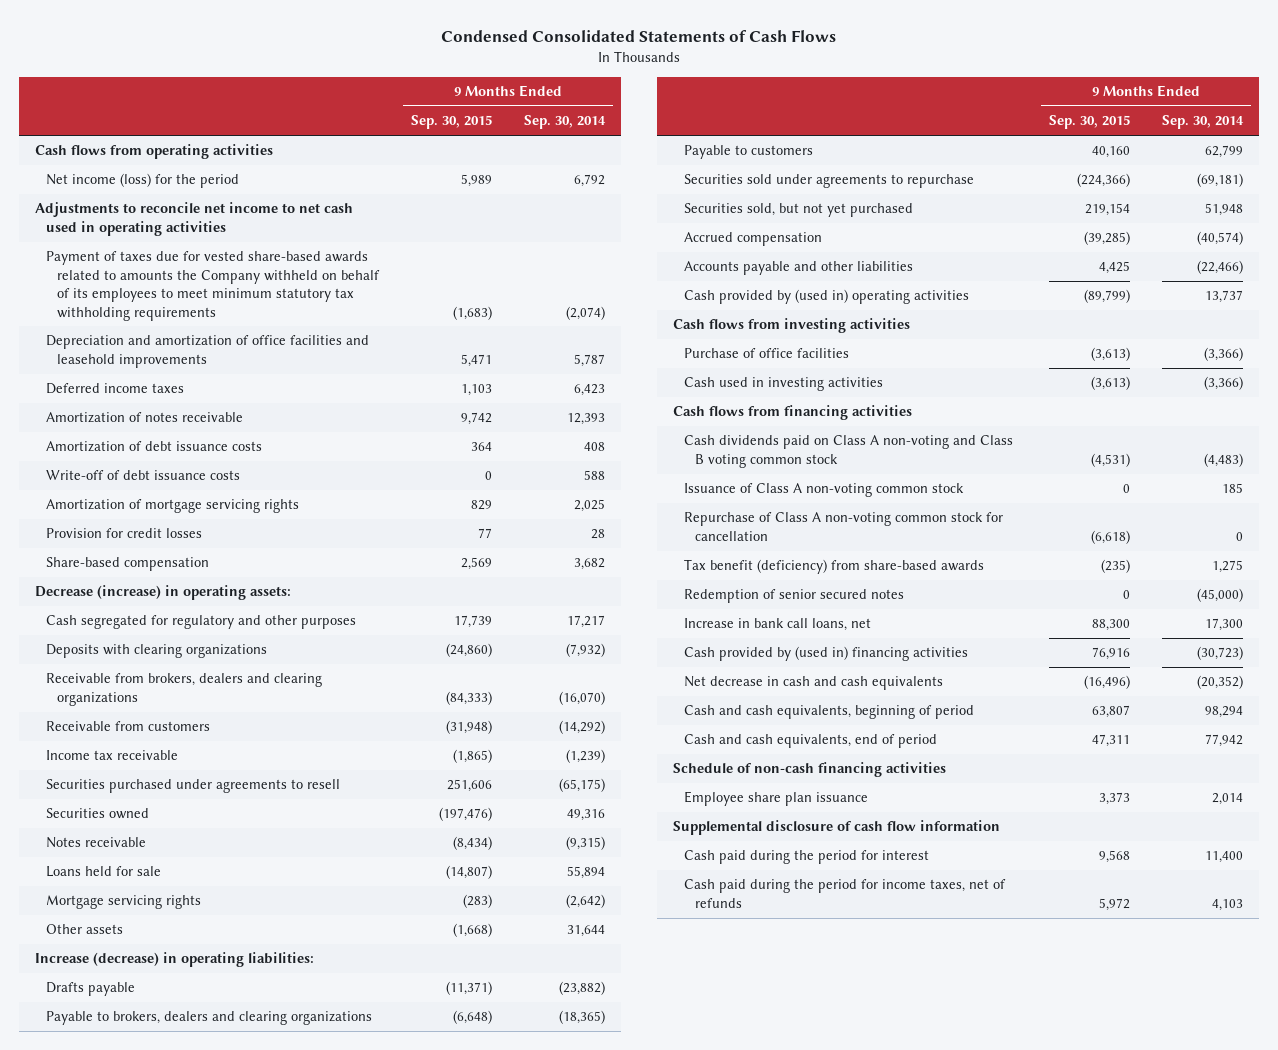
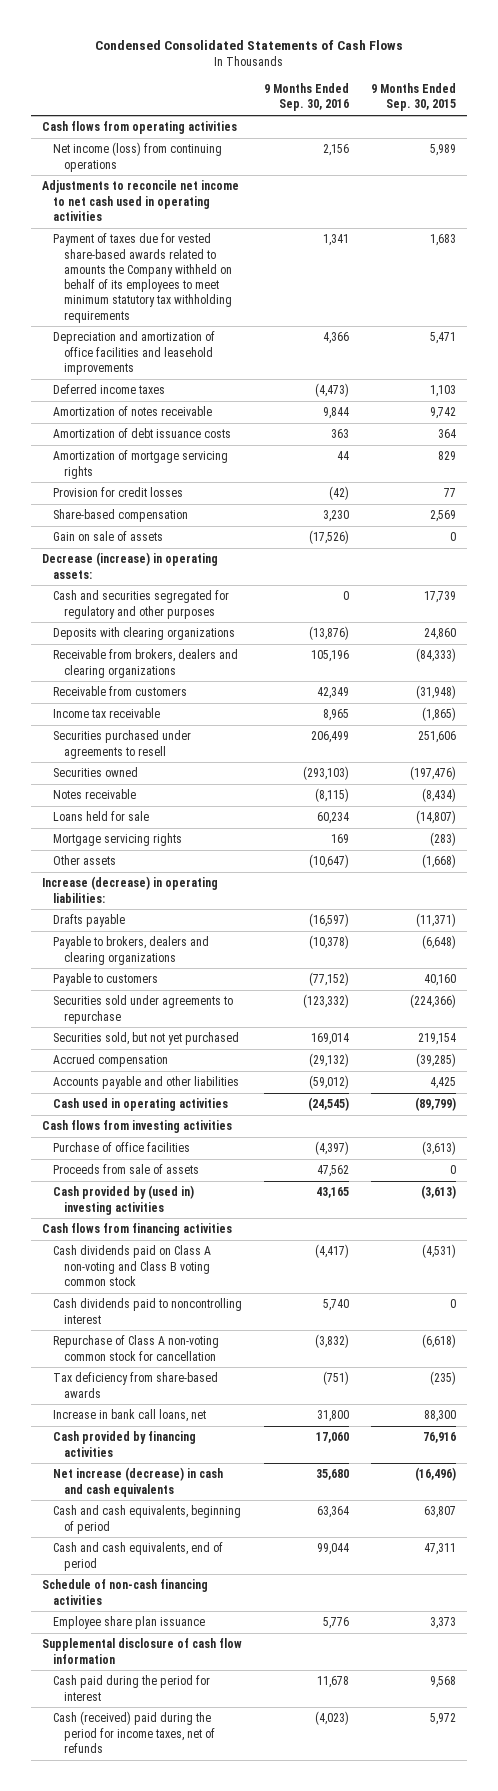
[523,115,606,130] Sep. 30, 2014 -> none
none -> [263,82,349,112] 9 Months Ended Sep. 30, 2016
[46,173,240,189] Net income (loss) for the period -> [53,142,223,172] Net income (loss) from continuing operations
[453,305,493,320] (1,683) -> [429,234,456,247] 1,683
[46,470,241,481] Write-off of debt issuance costs -> none
none -> [53,531,164,542] Gain on sale of assets
[46,615,357,630] Cash segregated for regulatory and other purposes -> [53,590,230,619] Cash and securities segregated for regulatory and other purposes
[446,643,493,658] (24,860) -> [423,628,456,641] 24,860
[684,289,970,305] Cash provided by (used in) operating activities -> [53,1098,229,1112] Cash used in operating activities
none -> [53,1164,200,1175] Proceeds from sale of assets
[684,377,884,392] Cash used in investing activities -> [53,1185,195,1215] Cash provided by (used in) investing activities
[684,483,965,498] Issuance of Class A non-voting common stock -> none
none -> [53,1298,243,1324] Cash dividends paid to noncontrolling interest
[684,589,905,604] Redemption of senior secured notes -> none
[684,559,985,575] Tax benefit (deficiency) from share-based awards -> [53,1372,219,1398] Tax deficiency from share-based awards
[684,646,969,662] Cash provided by (used in) financing activities -> [53,1431,197,1457] Cash provided by financing activities
[684,676,944,691] Net decrease in cash and cash equivalents -> [53,1467,224,1497] Net increase (decrease) in cash and cash equivalents
[684,879,1007,908] Cash paid during the period for income taxes, net of refunds -> [53,1711,215,1753] Cash (received) paid during the period for income taxes, net of refunds

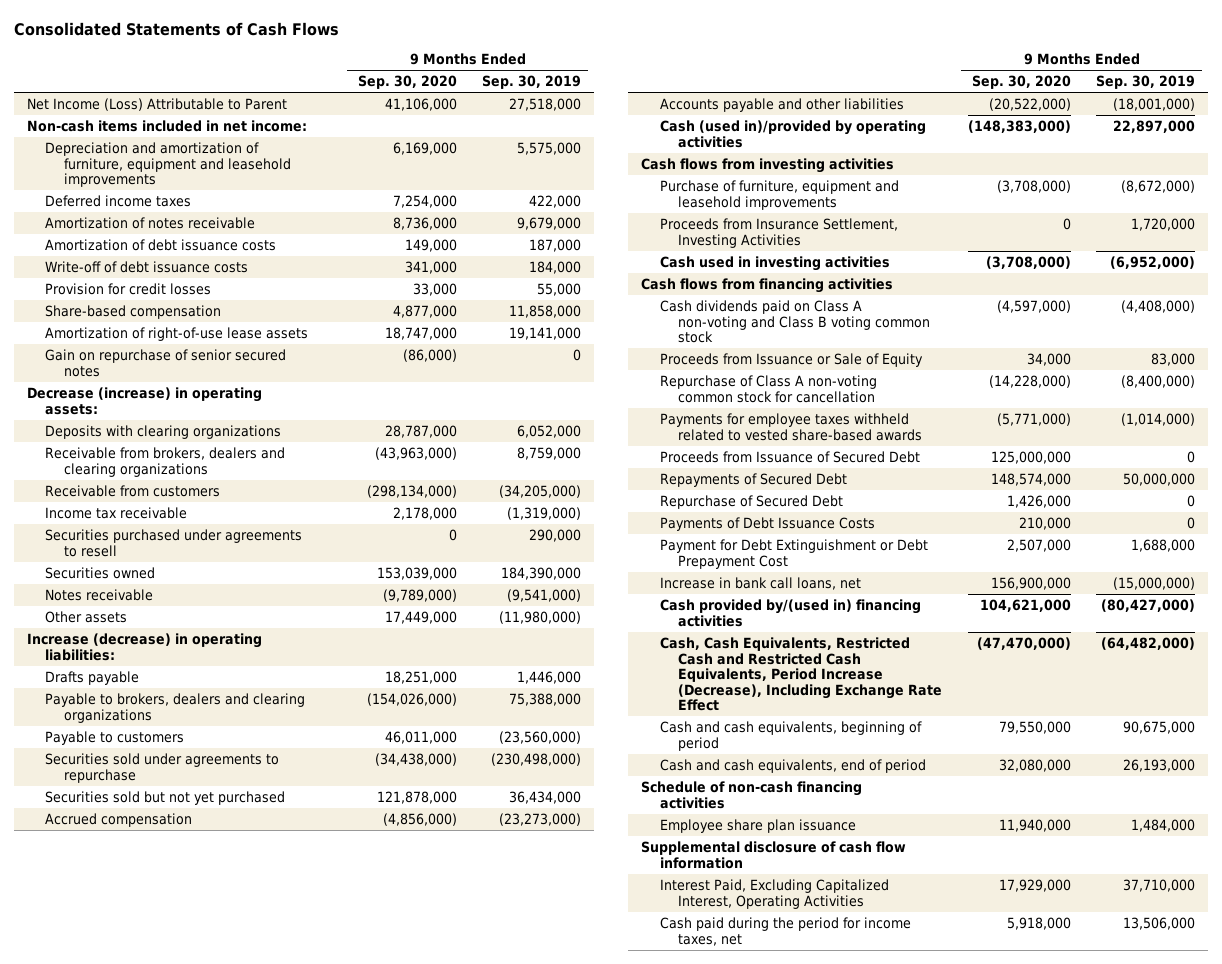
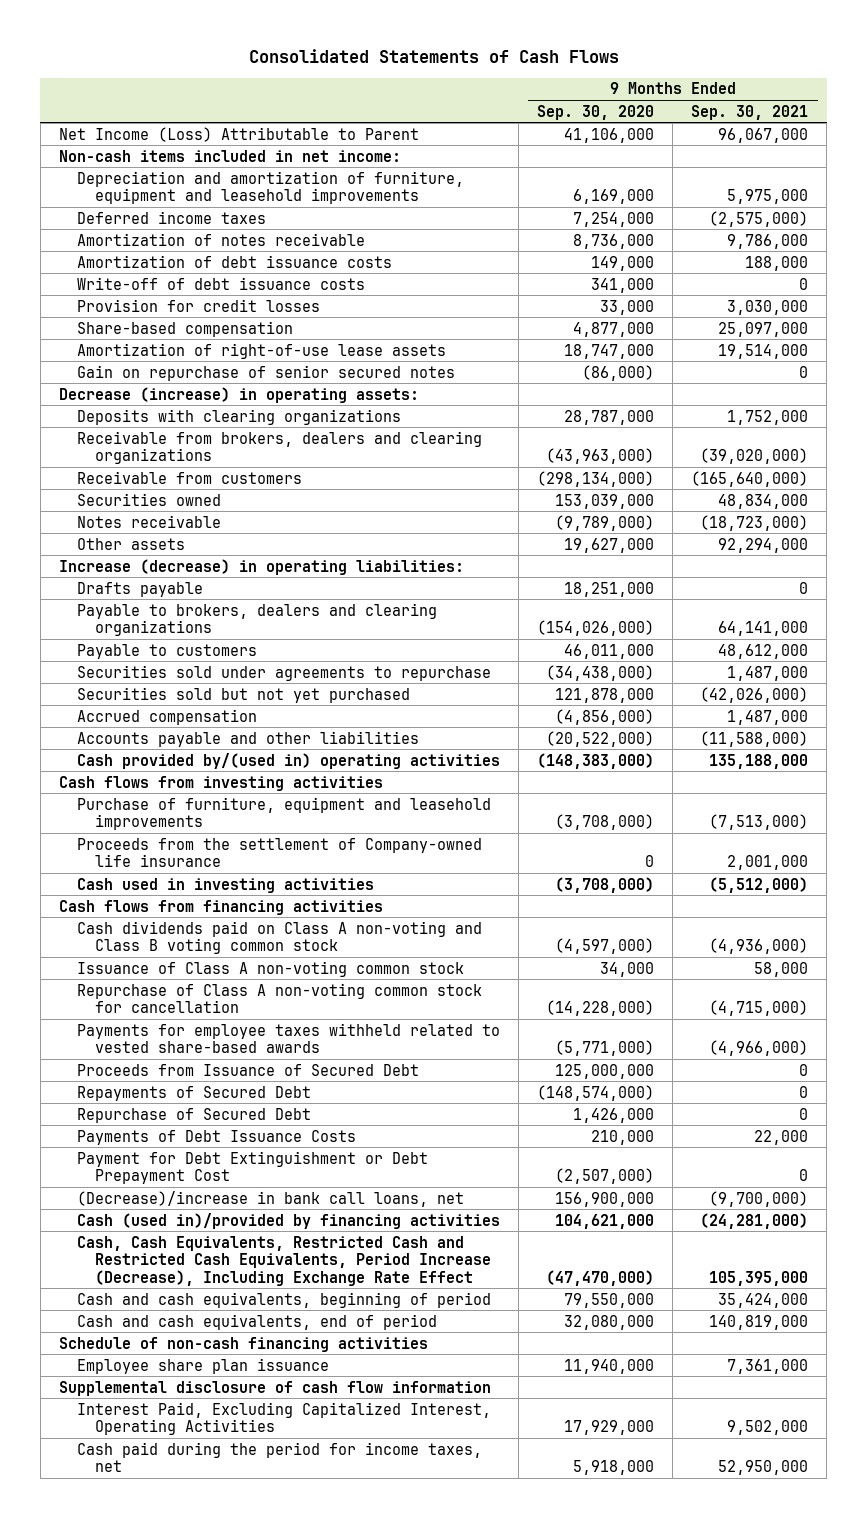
[482,75,582,90] Sep. 30, 2019 -> none
none -> [691,104,809,120] Sep. 30, 2021
[45,506,188,519] Income tax receivable -> none
[45,528,303,557] Securities purchased under agreements to resell -> none
[384,610,457,624] 17,449,000 -> [564,537,655,553] 19,627,000
[659,119,926,148] Cash (used in)/provided by operating activities -> [77,752,501,769] Cash provided by/(used in) operating activities
[659,217,898,248] Proceeds from Insurance Settlement, Investing Activities -> [77,837,483,868] Proceeds from the settlement of Company-owned life insurance
[659,352,923,367] Proceeds from Issuance or Sale of Equity -> [77,960,465,977] Issuance of Class A non-voting common stock
[990,472,1071,486] 148,574,000 -> [537,1084,655,1101] (148,574,000)
[1006,538,1071,552] 2,507,000 -> [555,1168,655,1185] (2,507,000)
[659,576,861,590] Increase in bank call loans, net -> [77,1190,465,1207] (Decrease)/increase in bank call loans, net
[659,598,921,627] Cash provided by/(used in) financing activities -> [77,1212,501,1229] Cash (used in)/provided by financing activities

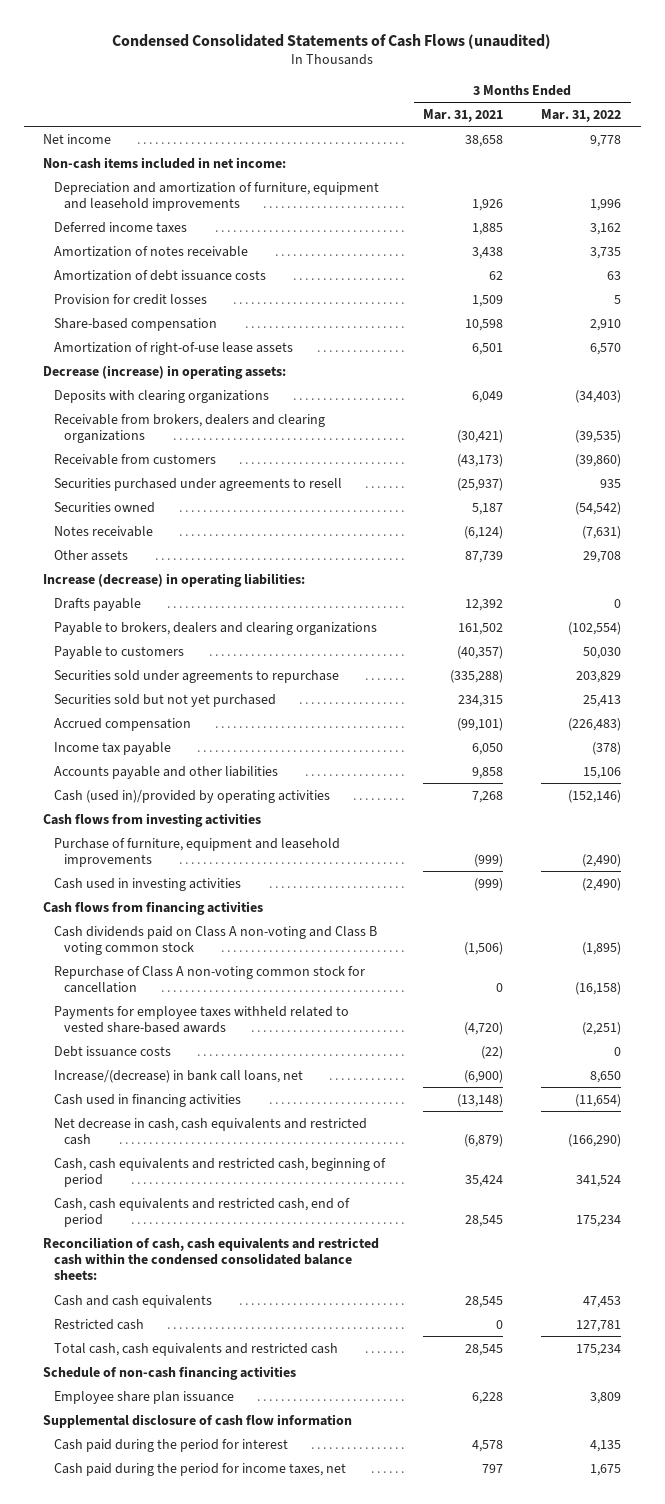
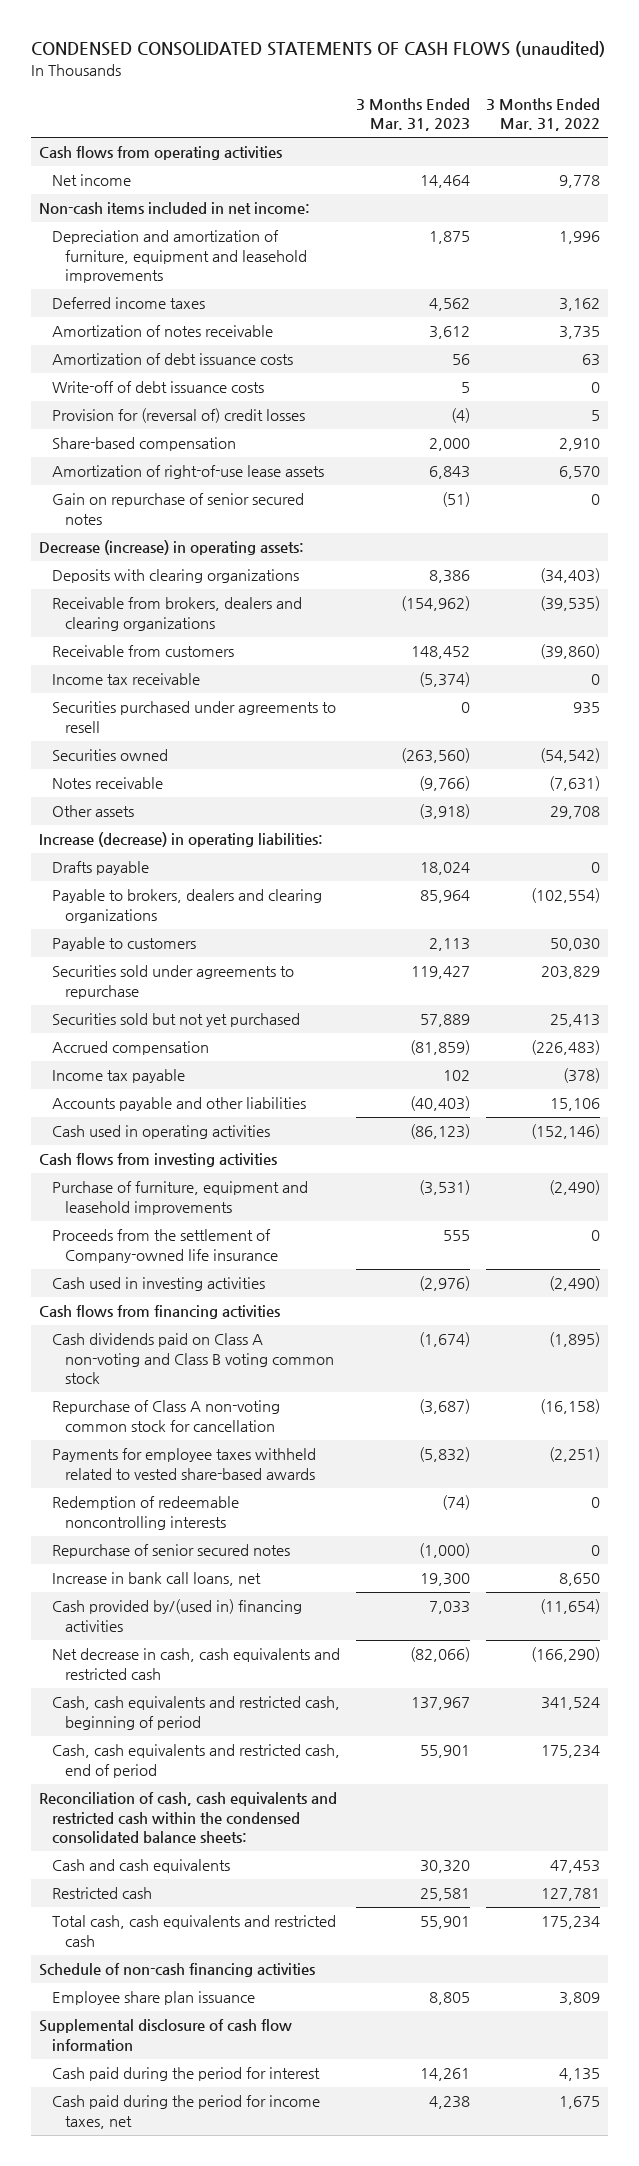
[112,33,552,49] Condensed Consolidated Statements of Cash Flows (unaudited) -> [31,41,606,58] CONDENSED CONSOLIDATED STATEMENTS OF CASH FLOWS (unaudited)
[423,108,504,122] Mar. 31, 2021 -> none
none -> [355,98,470,132] 3 Months Ended Mar. 31, 2023
none -> [39,146,283,161] Cash flows from operating activities
none -> [52,381,265,394] Write-off of debt issuance costs
[53,293,207,305] Provision for credit losses -> [52,408,306,424] Provision for (reversal of) credit losses
none -> [52,493,305,525] Gain on repurchase of senior secured notes
none -> [52,673,201,686] Income tax receivable
[53,789,330,803] Cash (used in)/provided by operating activities -> [52,1125,271,1140] Cash used in operating activities
none -> [52,1229,278,1263] Proceeds from the settlement of Company-owned life insurance
[53,1045,171,1057] Debt issuance costs -> none
none -> [52,1496,240,1530] Redemption of redeemable noncontrolling interests
none -> [52,1544,291,1559] Repurchase of senior secured notes
[53,1069,303,1083] Increase/(decrease) in bank call loans, net -> [52,1572,262,1587] Increase in bank call loans, net
[53,1093,241,1107] Cash used in financing activities -> [52,1599,303,1632] Cash provided by/(used in) financing activities

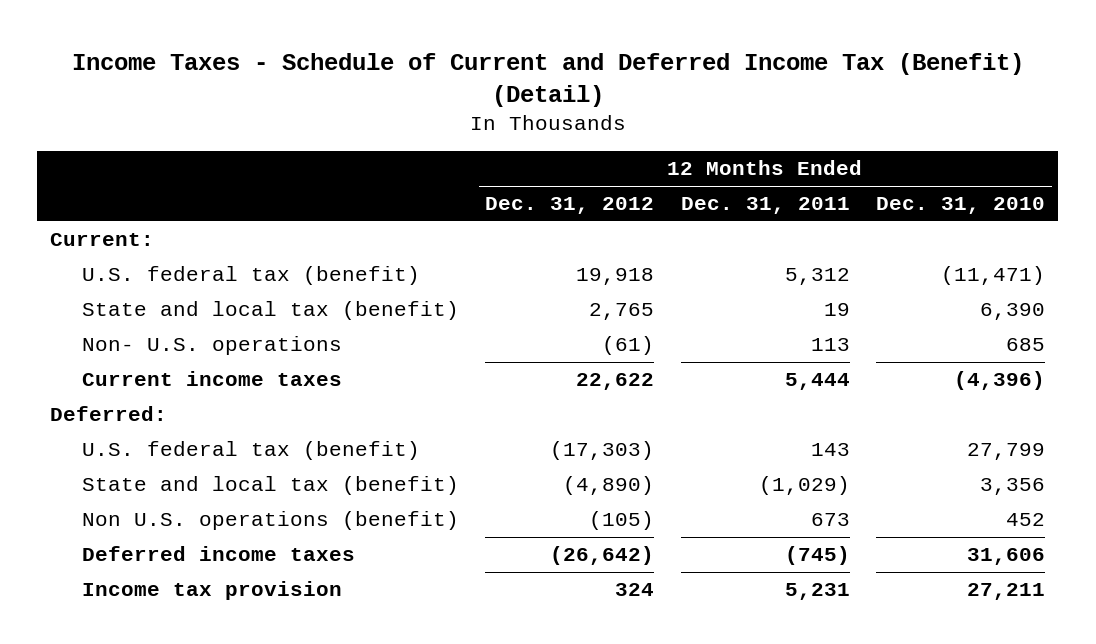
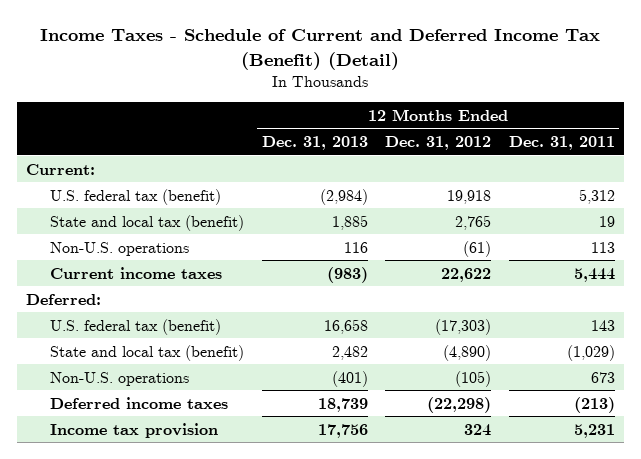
[876,197,1046,215] Dec. 31, 2010 -> none
none -> [261,135,368,150] Dec. 31, 2013
[81,336,342,356] Non- U.S. operations -> [49,241,189,256] Non-U.S. operations
[81,511,459,531] Non U.S. operations (benefit) -> [49,371,189,386] Non-U.S. operations
[550,546,655,566] (26,642) -> [427,396,492,413] (22,298)
[784,546,850,566] (745) -> [573,396,615,413] (213)

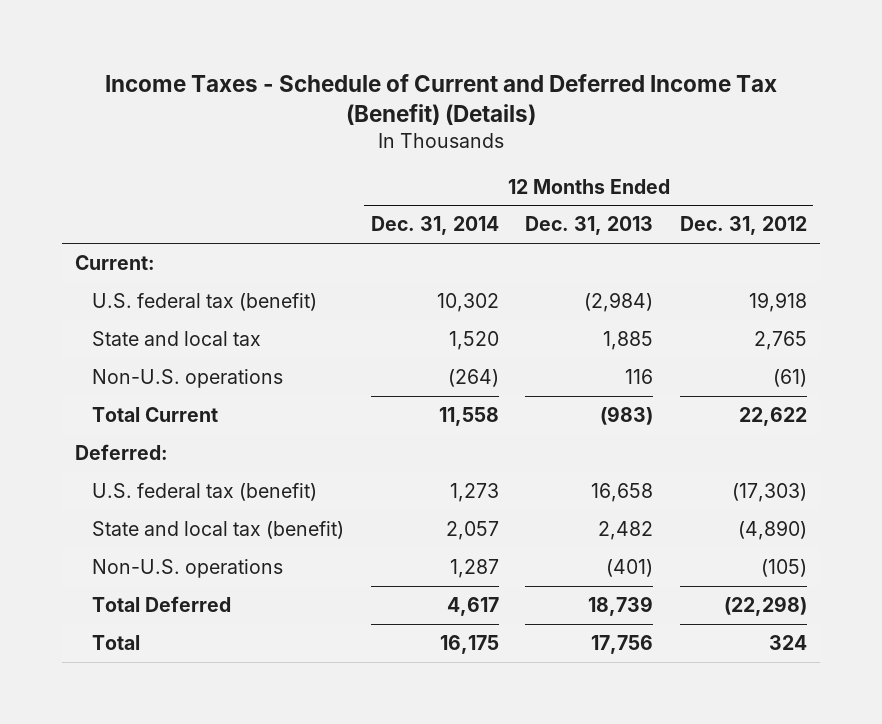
[40,29,601,70] Income Taxes - Schedule of Current and Deferred Income Tax (Benefit) (Detail) -> [105,74,778,126] Income Taxes - Schedule of Current and Deferred Income Tax (Benefit) (Details)
[508,135,615,150] Dec. 31, 2011 -> none
none -> [370,216,499,236] Dec. 31, 2014
[49,214,244,231] State and local tax (benefit) -> [91,330,261,346] State and local tax
[49,266,222,279] Current income taxes -> [91,406,218,422] Total Current
[49,396,228,409] Deferred income taxes -> [91,595,231,612] Total Deferred
[49,422,218,438] Income tax provision -> [91,634,140,650] Total

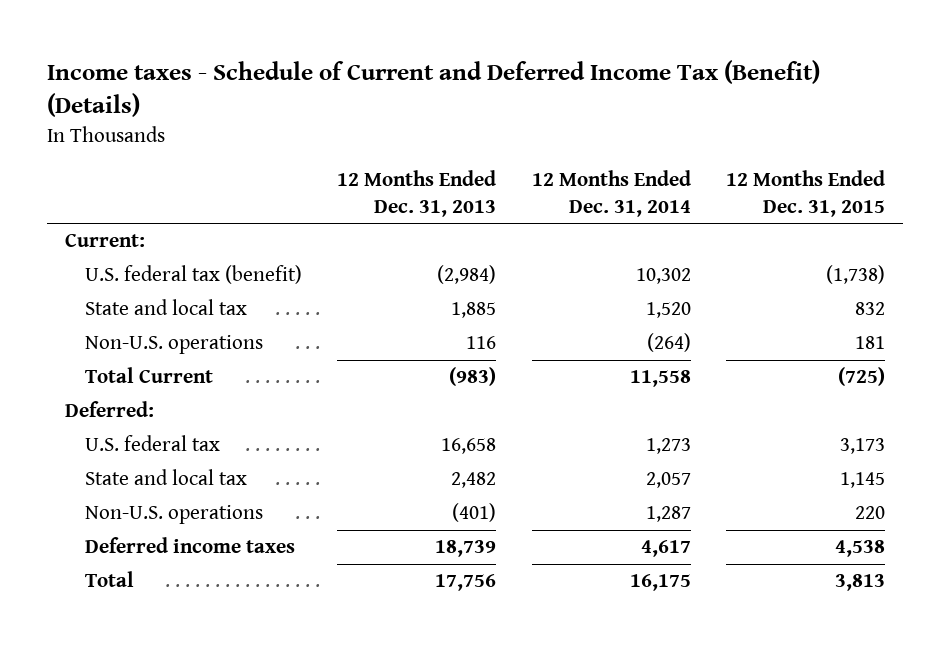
[105,74,778,126] Income Taxes - Schedule of Current and Deferred Income Tax (Benefit) (Details) -> [47,60,821,118] Income taxes - Schedule of Current and Deferred Income Tax (Benefit) (Details)
[679,216,807,236] Dec. 31, 2012 -> none
none -> [725,170,885,217] 12 Months Ended Dec. 31, 2015
[91,482,317,501] U.S. federal tax (benefit) -> [85,435,221,452] U.S. federal tax
[91,520,344,539] State and local tax (benefit) -> [85,469,248,486] State and local tax
[91,595,231,612] Total Deferred -> [85,537,296,554] Deferred income taxes

